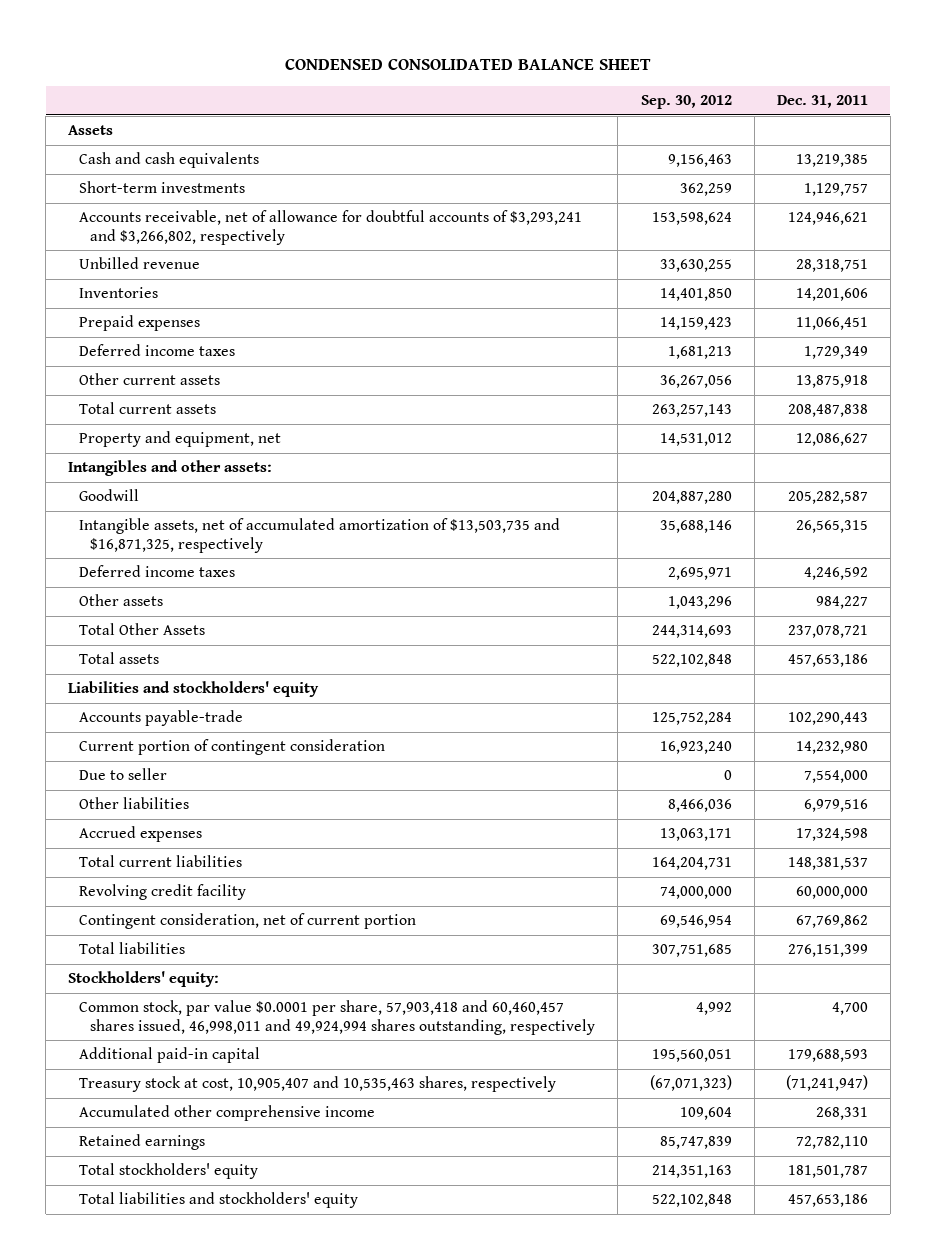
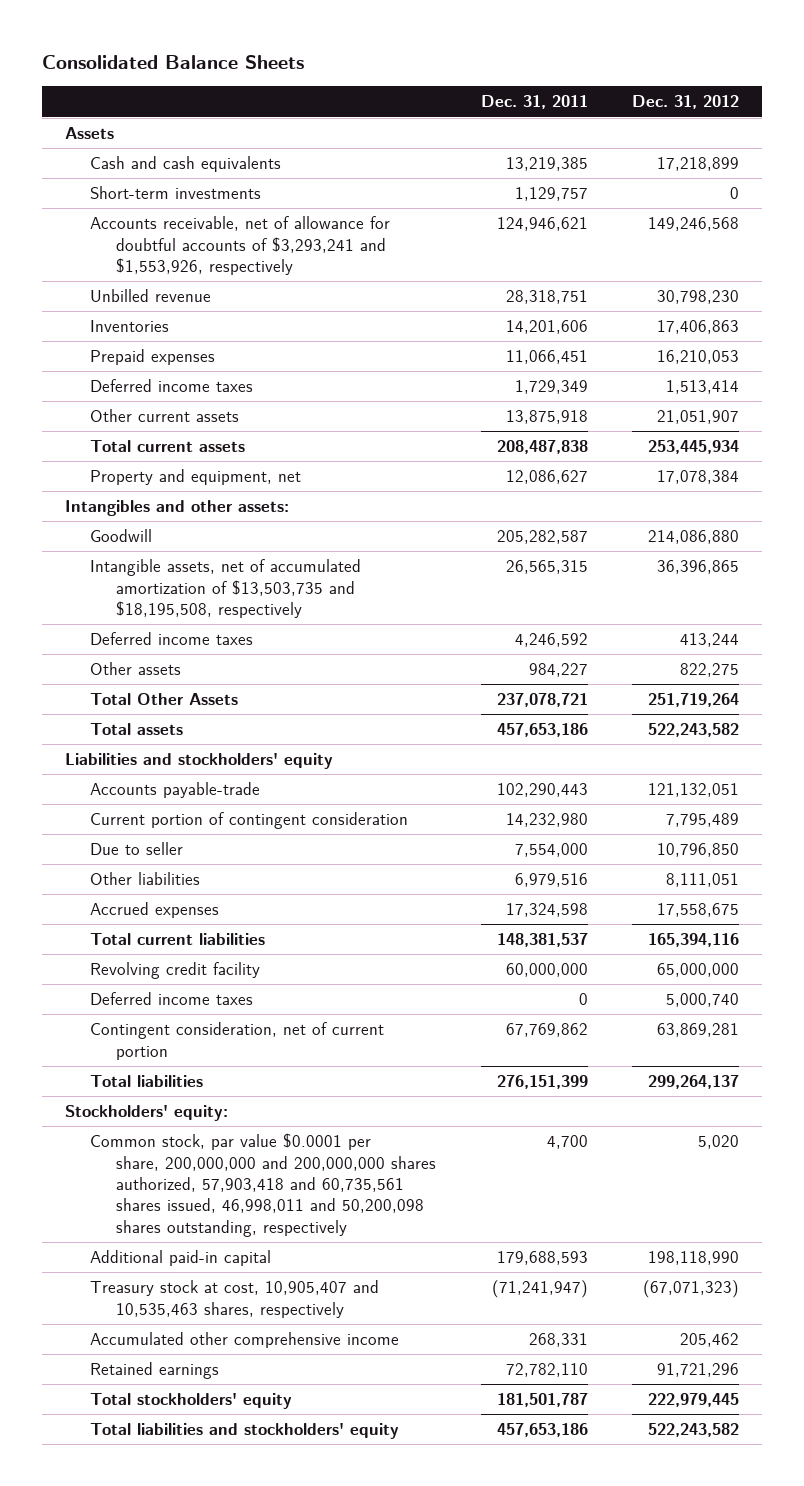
[284,58,651,70] CONDENSED CONSOLIDATED BALANCE SHEET -> [42,55,305,70] Consolidated Balance Sheets
[640,95,732,110] Sep. 30, 2012 -> none
none -> [632,95,740,110] Dec. 31, 2012
[79,210,583,245] Accounts receivable, net of allowance for doubtful accounts of $3,293,241 and $3,266,802, respectively -> [90,216,391,275] Accounts receivable, net of allowance for doubtful accounts of $3,293,241 and $1,553,926, respectively
[79,518,561,553] Intangible assets, net of accumulated amortization of $13,503,735 and $16,871,325, respectively -> [90,559,362,618] Intangible assets, net of accumulated amortization of $13,503,735 and $18,195,508, respectively
none -> [90,992,254,1006] Deferred income taxes
[79,1000,596,1035] Common stock, par value $0.0001 per share, 57,903,418 and 60,460,457 shares issued, 46,998,011 and 49,924,994 shares outstanding, respectively -> [90,1133,436,1237] Common stock, par value $0.0001 per share, 200,000,000 and 200,000,000 shares authorized, 57,903,418 and 60,735,561 shares issued, 46,998,011 and 50,200,098 shares outstanding, respectively

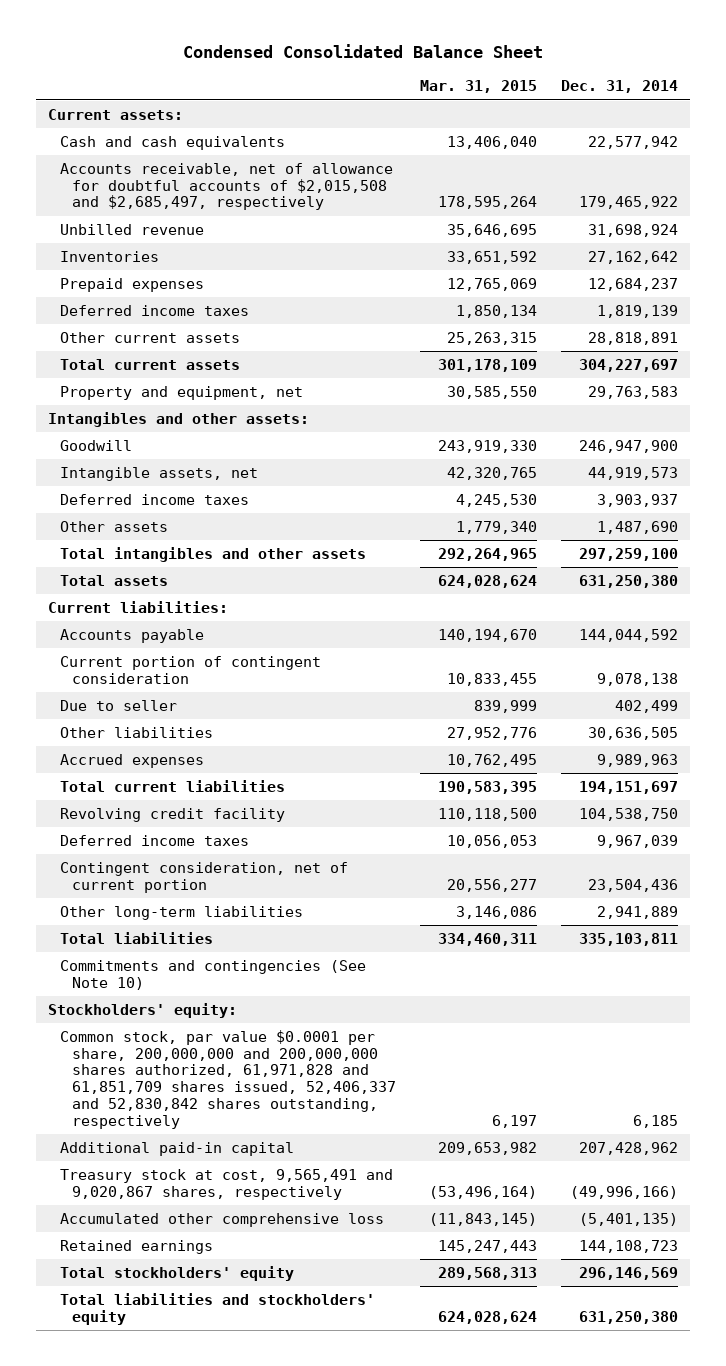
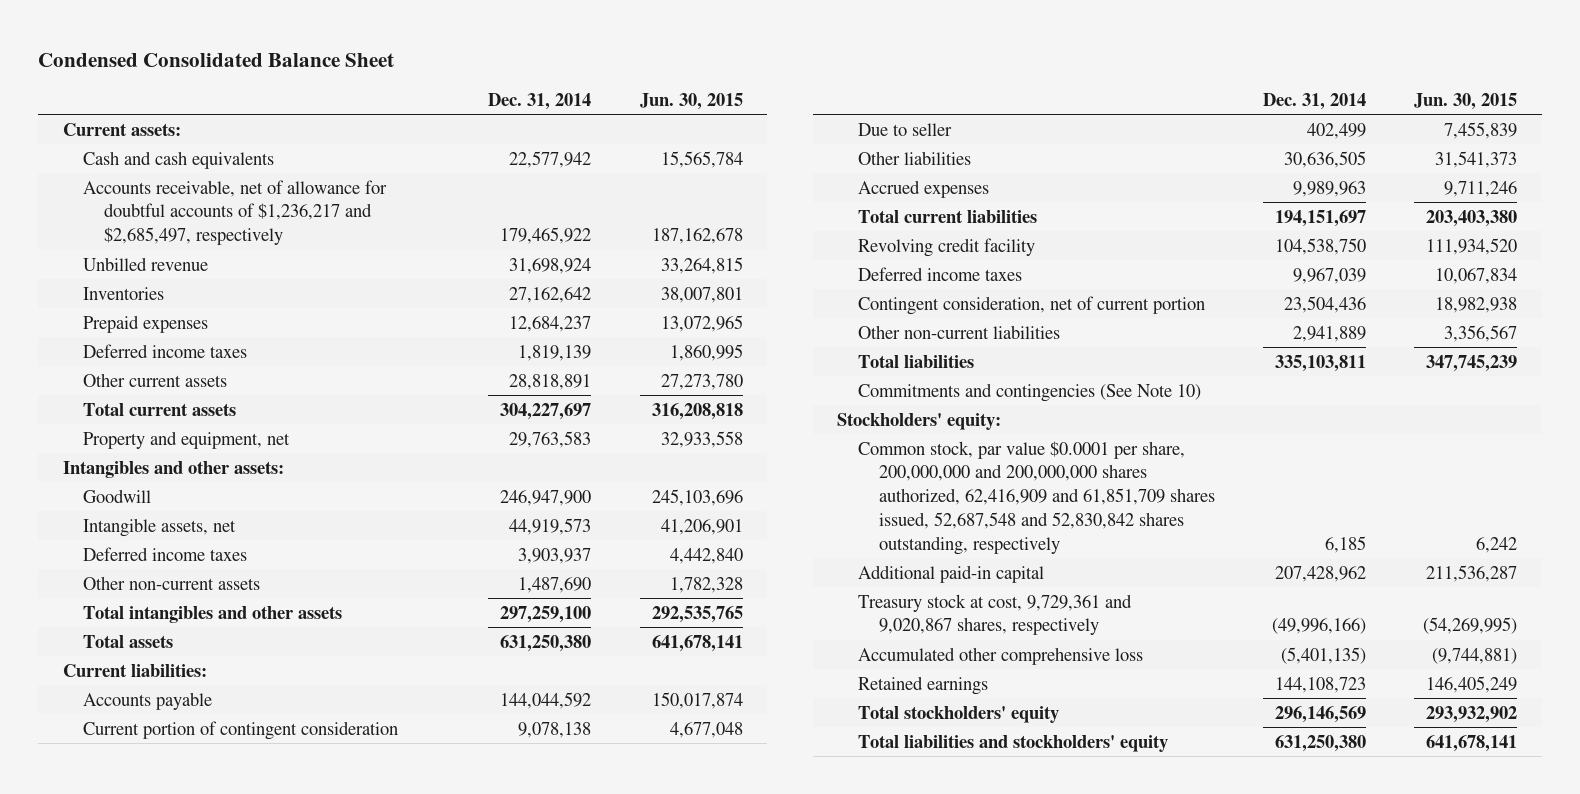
[420,80,538,94] Mar. 31, 2015 -> none
none -> [639,93,743,111] Jun. 30, 2015
[60,162,394,211] Accounts receivable, net of allowance for doubtful accounts of $2,015,508 and $2,685,497, respectively -> [83,179,388,246] Accounts receivable, net of allowance for doubtful accounts of $1,236,217 and $2,685,497, respectively
[60,520,169,532] Other assets -> [83,575,261,590] Other non-current assets
[60,905,304,920] Other long-term liabilities -> [857,324,1060,339] Other non-current liabilities
[60,1029,397,1129] Common stock, par value $0.0001 per share, 200,000,000 and 200,000,000 shares authorized, 61,971,828 and 61,851,709 shares issued, 52,406,337 and 52,830,842 shares outstanding, respectively -> [857,440,1215,555] Common stock, par value $0.0001 per share, 200,000,000 and 200,000,000 shares authorized, 62,416,909 and 61,851,709 shares issued, 52,687,548 and 52,830,842 shares outstanding, respectively
[60,1168,394,1200] Treasury stock at cost, 9,565,491 and 9,020,867 shares, respectively -> [857,593,1132,636] Treasury stock at cost, 9,729,361 and 9,020,867 shares, respectively

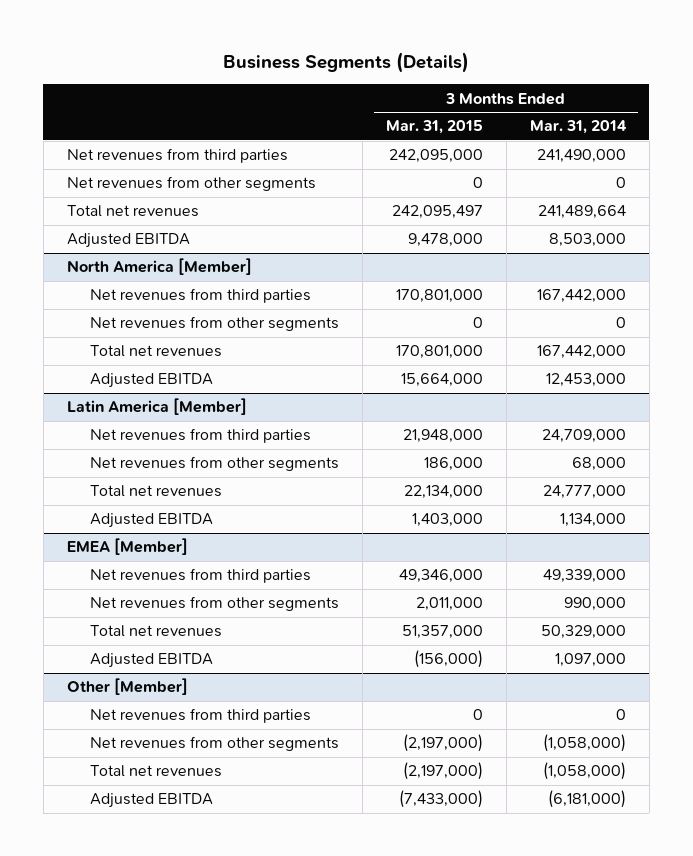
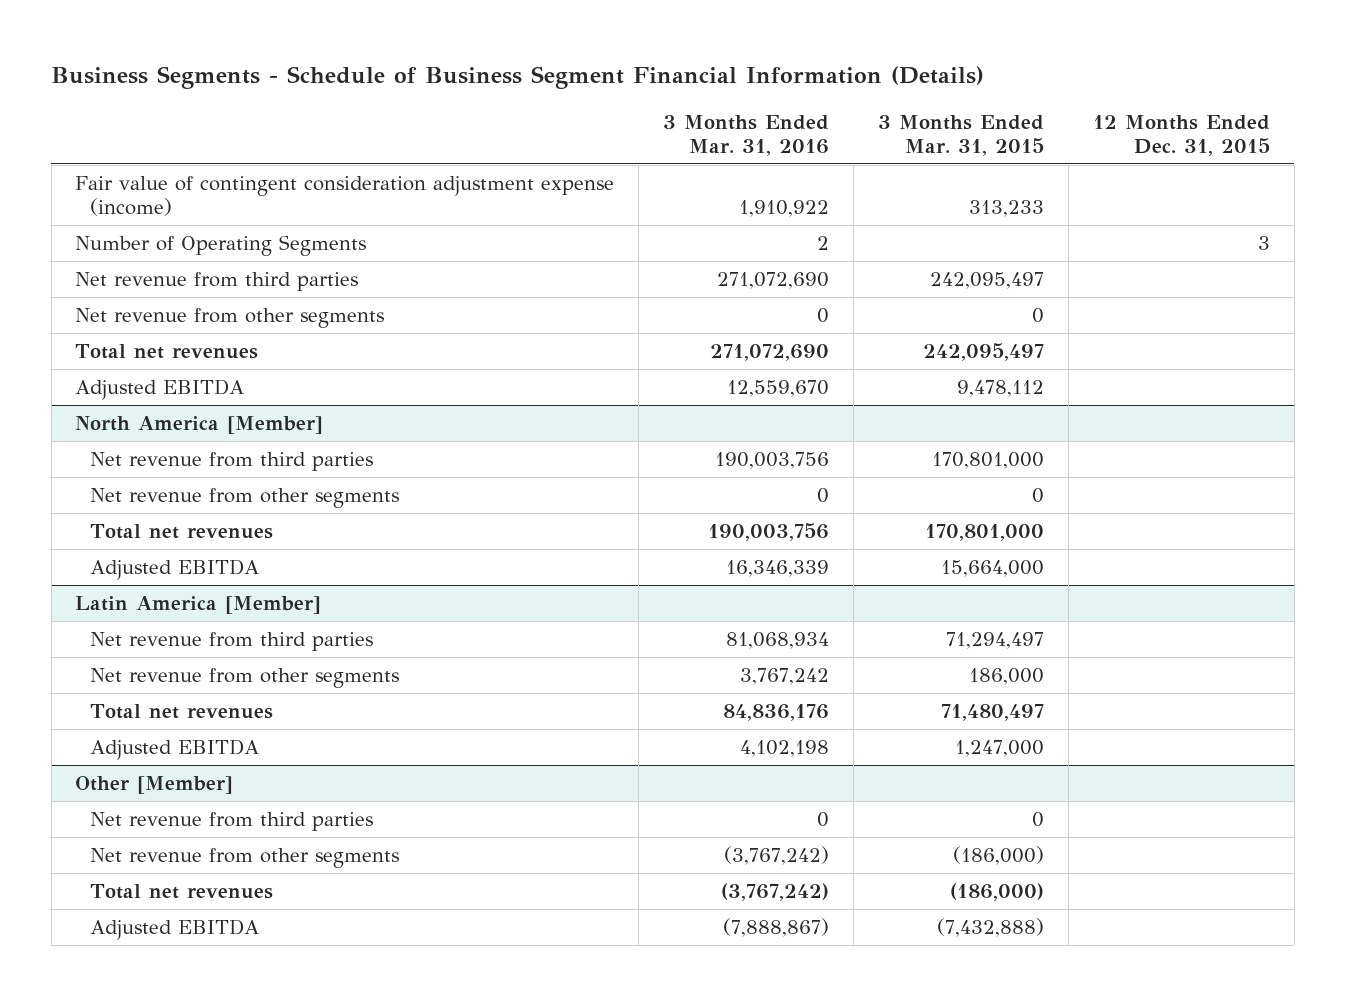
[223,52,470,74] Business Segments (Details) -> [51,66,985,90] Business Segments - Schedule of Business Segment Financial Information (Details)
[529,120,627,135] Mar. 31, 2014 -> none
none -> [663,114,830,156] 3 Months Ended Mar. 31, 2016
none -> [1093,114,1271,156] 12 Months Ended Dec. 31, 2015
none -> [75,176,615,217] Fair value of contingent consideration adjustment expense (income)
none -> [75,235,367,257] Number of Operating Segments
[66,148,288,164] Net revenues from third parties -> [75,272,359,292] Net revenue from third parties
[389,149,484,164] 242,095,000 -> [930,272,1045,290] 242,095,497
[66,176,316,192] Net revenues from other segments -> [75,308,385,329] Net revenue from other segments
[408,233,484,248] 9,478,000 -> [957,380,1045,398] 9,478,112
[90,288,312,304] Net revenues from third parties -> [90,452,374,472] Net revenue from third parties
[90,316,340,332] Net revenues from other segments -> [90,488,400,509] Net revenue from other segments
[66,538,188,556] EMEA [Member] -> none
[90,568,312,584] Net revenues from third parties -> none
[90,596,340,612] Net revenues from other segments -> none
[90,625,223,638] Total net revenues -> none
[90,653,214,669] Adjusted EBITDA -> none
[90,428,312,444] Net revenues from third parties -> [90,632,374,652] Net revenue from third parties
[403,429,484,444] 21,948,000 -> [946,632,1045,650] 71,294,497
[90,456,340,472] Net revenues from other segments -> [90,668,400,689] Net revenue from other segments
[404,485,484,500] 22,134,000 -> [941,704,1045,722] 71,480,497
[412,513,484,528] 1,403,000 -> [955,740,1045,758] 1,247,000
[90,708,312,724] Net revenues from third parties -> [90,812,374,832] Net revenue from third parties
[90,736,340,752] Net revenues from other segments -> [90,848,400,869] Net revenue from other segments
[403,734,484,753] (2,197,000) -> [953,846,1045,866] (186,000)
[403,762,484,781] (2,197,000) -> [950,883,1045,902] (186,000)
[399,790,484,809] (7,433,000) -> [937,918,1045,938] (7,432,888)

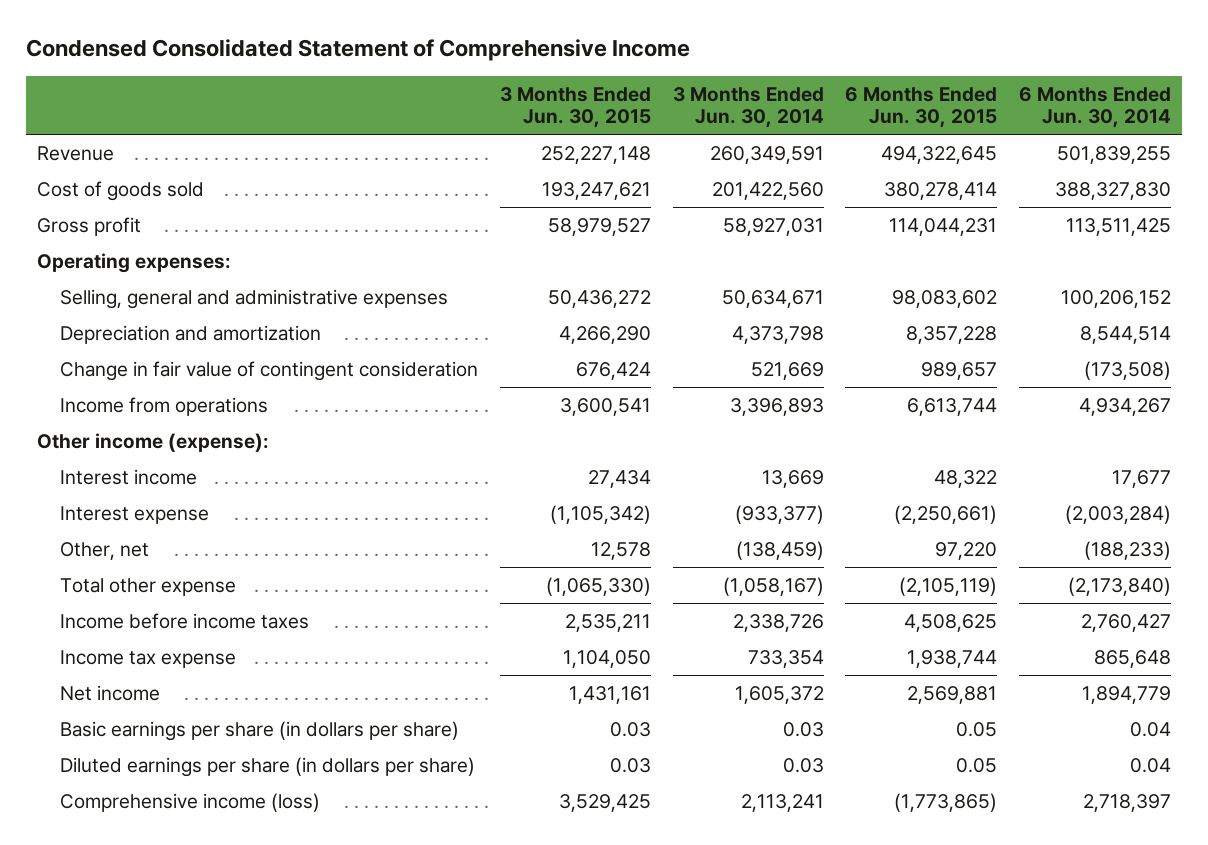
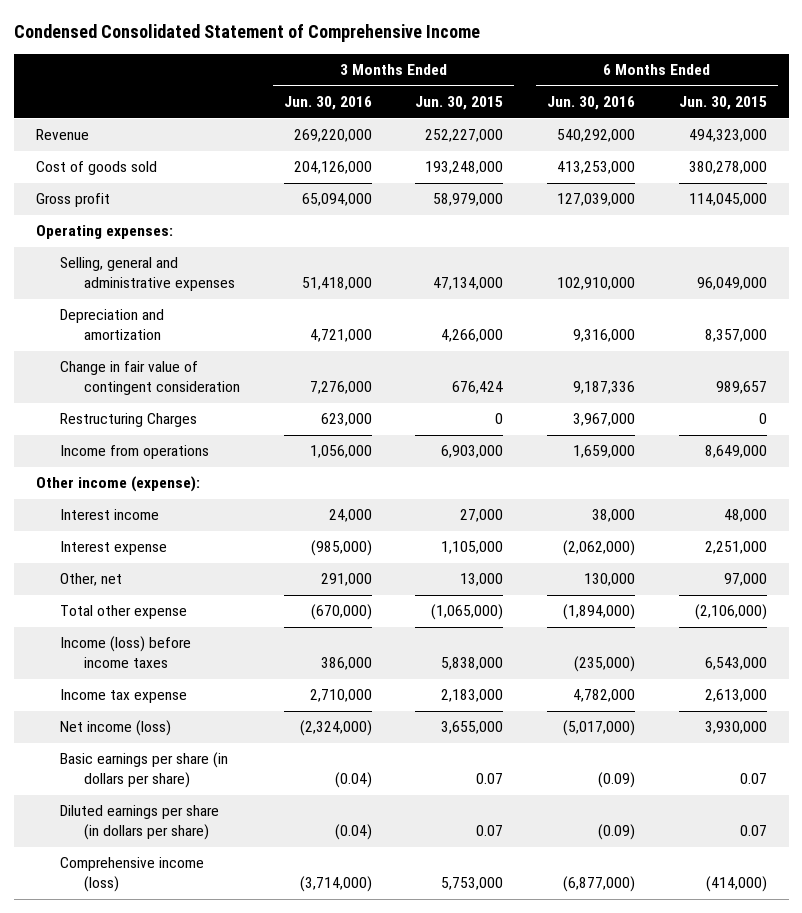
[672,86,824,129] 3 Months Ended Jun. 30, 2014 -> none
[1018,86,1171,129] 6 Months Ended Jun. 30, 2014 -> none
none -> [283,96,372,111] Jun. 30, 2016
none -> [547,96,636,111] Jun. 30, 2016
[540,145,651,164] 252,227,148 -> [425,129,504,143] 252,227,000
[881,145,998,164] 494,322,645 -> [688,129,767,143] 494,323,000
[541,181,651,200] 193,247,621 -> [425,161,504,175] 193,248,000
[884,181,998,200] 380,278,414 -> [688,161,767,175] 380,278,000
[547,217,651,236] 58,979,527 -> [433,193,504,207] 58,979,000
[889,217,998,236] 114,044,231 -> [688,193,767,207] 114,045,000
[547,289,651,308] 50,436,272 -> [433,277,504,291] 47,134,000
[892,289,998,308] 98,083,602 -> [696,277,767,291] 96,049,000
[558,325,651,344] 4,266,290 -> [441,329,504,343] 4,266,000
[906,325,998,344] 8,357,228 -> [704,329,767,343] 8,357,000
none -> [59,413,197,428] Restructuring Charges
[559,397,651,416] 3,600,541 -> [441,445,504,459] 6,903,000
[907,397,998,416] 6,613,744 -> [704,445,767,459] 8,649,000
[587,469,651,488] 27,434 -> [460,509,504,523] 27,000
[934,469,998,488] 48,322 -> [723,509,767,523] 48,000
[549,504,651,524] (1,105,342) -> [441,541,504,555] 1,105,000
[894,504,998,524] (2,250,661) -> [704,541,767,555] 2,251,000
[590,541,651,560] 12,578 -> [460,573,504,587] 13,000
[935,541,998,560] 97,220 -> [723,573,767,587] 97,000
[545,576,651,596] (1,065,330) -> [431,604,504,621] (1,065,000)
[899,576,998,596] (2,105,119) -> [694,604,767,621] (2,106,000)
[60,612,310,629] Income before income taxes -> [59,636,191,669] Income (loss) before income taxes
[564,613,651,632] 2,535,211 -> [441,657,504,671] 5,838,000
[904,613,998,632] 4,508,625 -> [704,657,767,671] 6,543,000
[562,649,651,668] 1,104,050 -> [441,689,504,703] 2,183,000
[907,649,998,668] 1,938,744 -> [704,689,767,703] 2,613,000
[60,684,161,701] Net income -> [59,720,171,737] Net income (loss)
[568,685,651,704] 1,431,161 -> [441,721,504,735] 3,655,000
[907,685,998,704] 2,569,881 -> [704,721,767,735] 3,930,000
[609,721,651,737] 0.03 -> [476,773,504,785] 0.07
[956,721,998,737] 0.05 -> [739,773,767,785] 0.07
[609,757,651,773] 0.03 -> [476,825,504,837] 0.07
[956,757,998,773] 0.05 -> [739,825,767,837] 0.07
[558,793,651,812] 3,529,425 -> [441,877,504,891] 5,753,000
[894,792,998,812] (1,773,865) -> [705,876,767,893] (414,000)

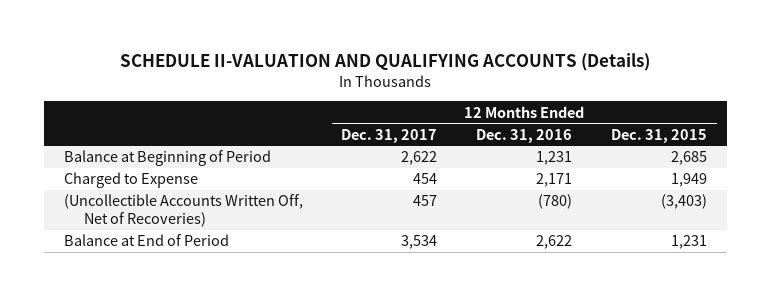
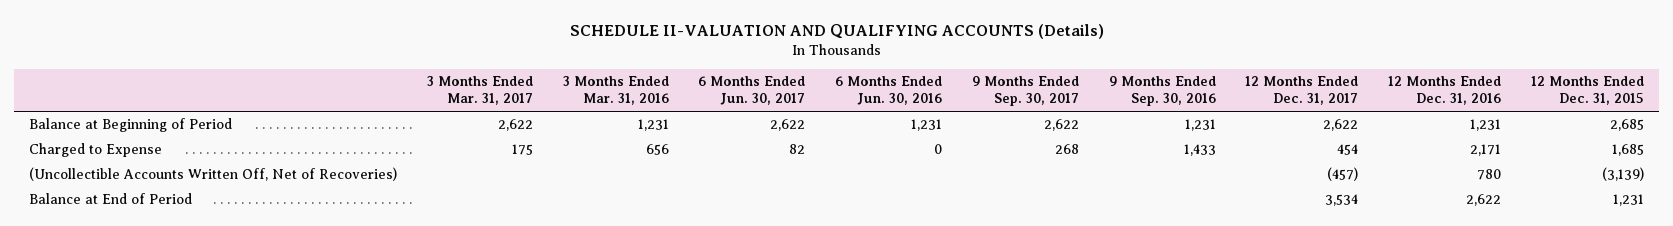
none -> [426,76,533,106] 3 Months Ended Mar. 31, 2017
none -> [562,76,669,106] 3 Months Ended Mar. 31, 2016
none -> [698,76,806,106] 6 Months Ended Jun. 30, 2017
none -> [835,76,943,106] 6 Months Ended Jun. 30, 2016
none -> [971,76,1079,107] 9 Months Ended Sep. 30, 2017
none -> [1108,76,1216,107] 9 Months Ended Sep. 30, 2016
[671,173,708,188] 1,949 -> [1611,144,1644,157] 1,685
[413,195,438,207] 457 -> [1327,167,1359,182] (457)
[538,194,573,210] (780) -> [1477,169,1502,181] 780
[661,194,708,210] (3,403) -> [1601,167,1644,182] (3,139)

